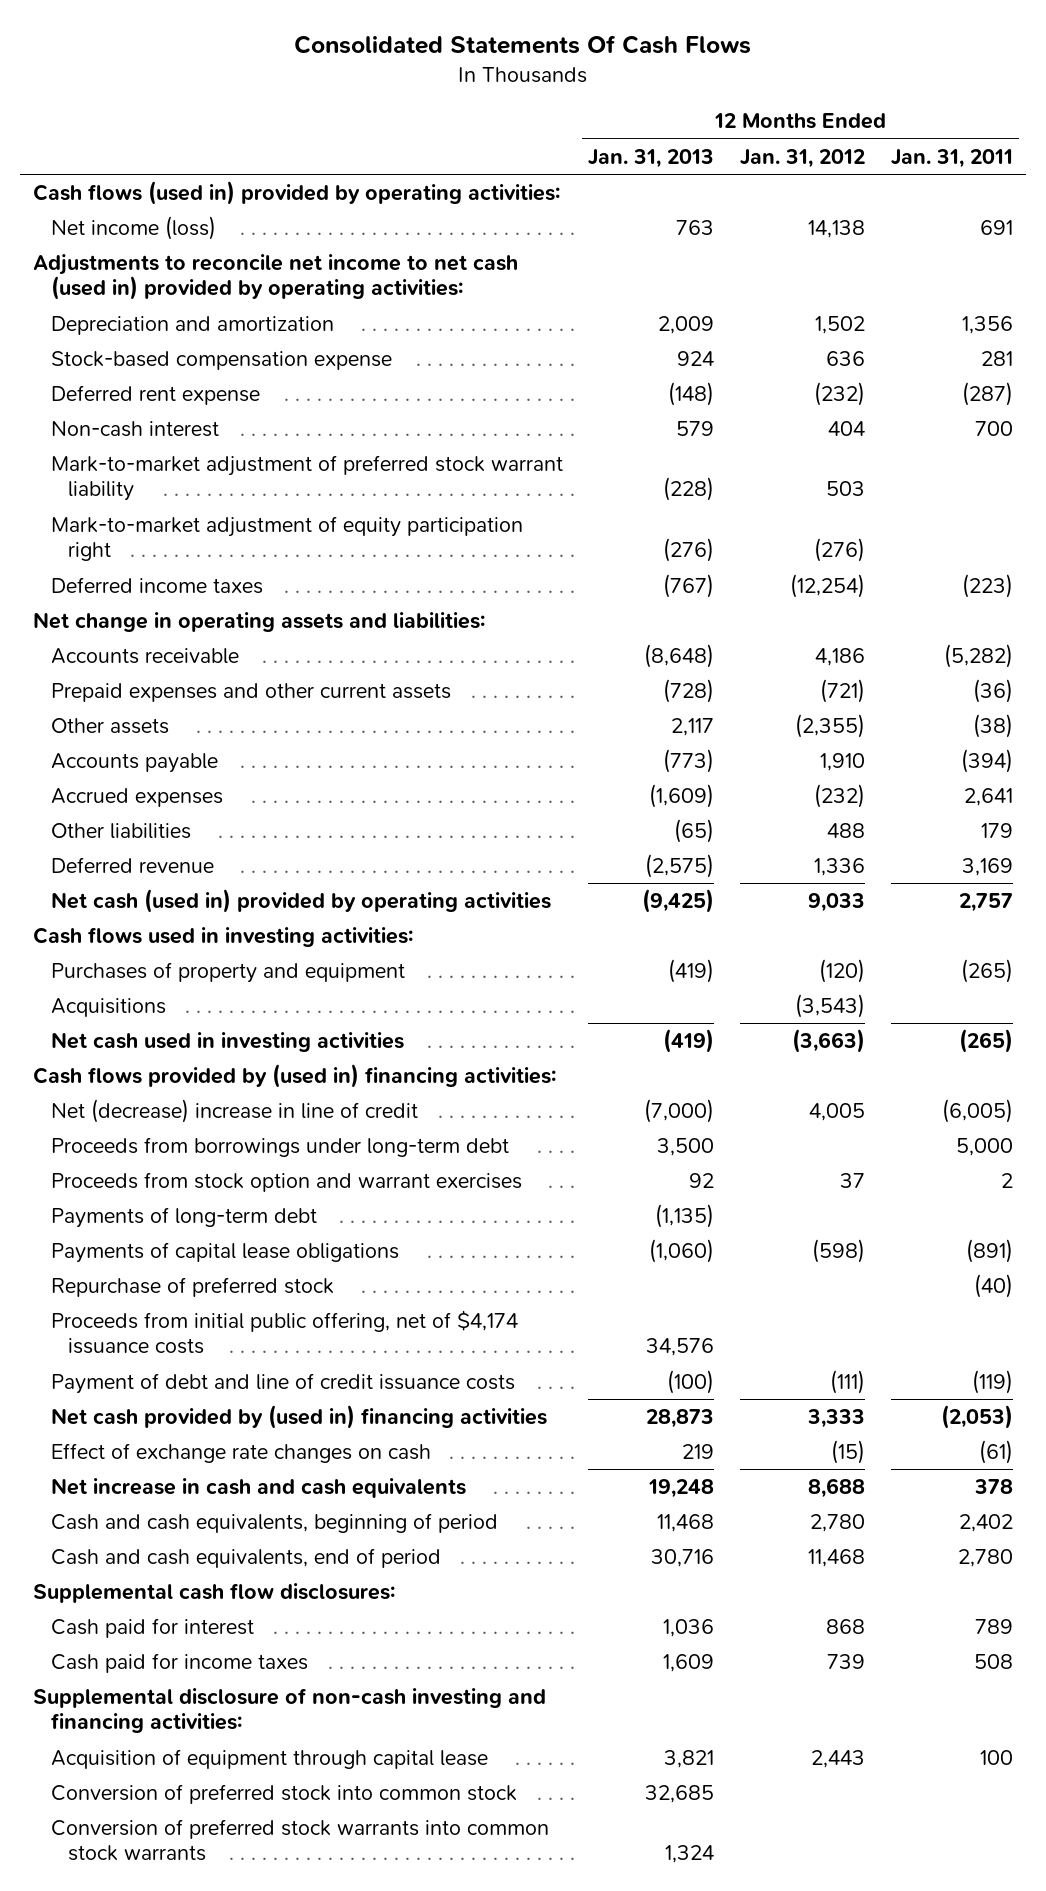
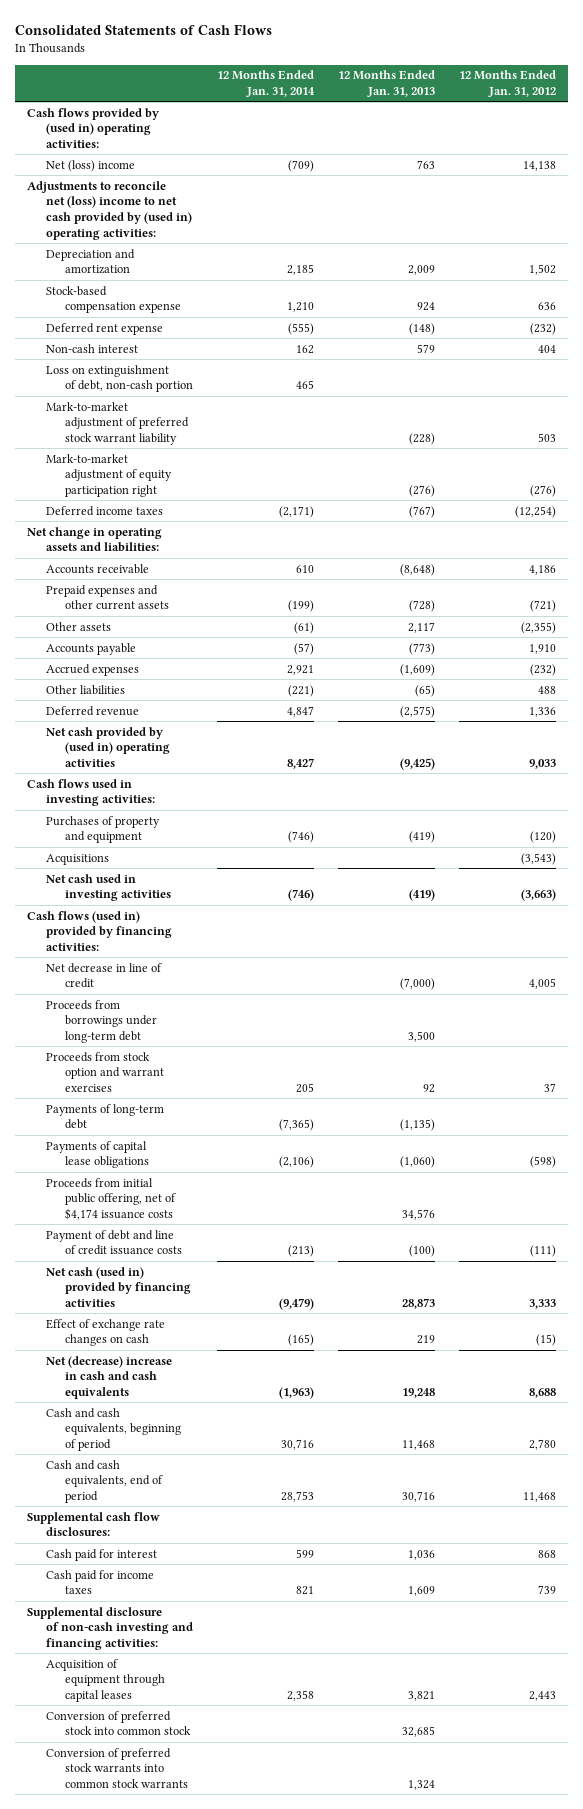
[293,35,751,55] Consolidated Statements Of Cash Flows -> [15,24,273,36] Consolidated Statements of Cash Flows
[890,148,1013,168] Jan. 31, 2011 -> none
none -> [217,70,316,97] 12 Months Ended Jan. 31, 2014
[32,180,560,205] Cash flows (used in) provided by operating activities: -> [27,107,160,149] Cash flows provided by (used in) operating activities:
[50,215,216,240] Net income (loss) -> [46,159,136,172] Net (loss) income
[32,253,518,301] Adjustments to reconcile net income to net cash (used in) provided by operating activities: -> [27,180,193,240] Adjustments to reconcile net (loss) income to net cash provided by (used in) operating activities:
none -> [46,364,194,393] Loss on extinguishment of debt, non-cash portion
[50,888,551,913] Net cash (used in) provided by operating activities -> [46,726,171,768] Net cash provided by (used in) operating activities
[32,1063,556,1088] Cash flows provided by (used in) financing activities: -> [27,910,173,952] Cash flows (used in) provided by financing activities:
[50,1098,418,1123] Net (decrease) increase in line of credit -> [46,962,163,989] Net decrease in line of credit
[50,1276,334,1297] Repurchase of preferred stock -> none
[50,1404,547,1429] Net cash provided by (used in) financing activities -> [46,1266,192,1308] Net cash (used in) provided by financing activities
[50,1477,466,1498] Net increase in cash and cash equivalents -> [46,1355,173,1400] Net (decrease) increase in cash and cash equivalents
[50,1748,488,1769] Acquisition of equipment through capital lease -> [46,1658,166,1703] Acquisition of equipment through capital leases

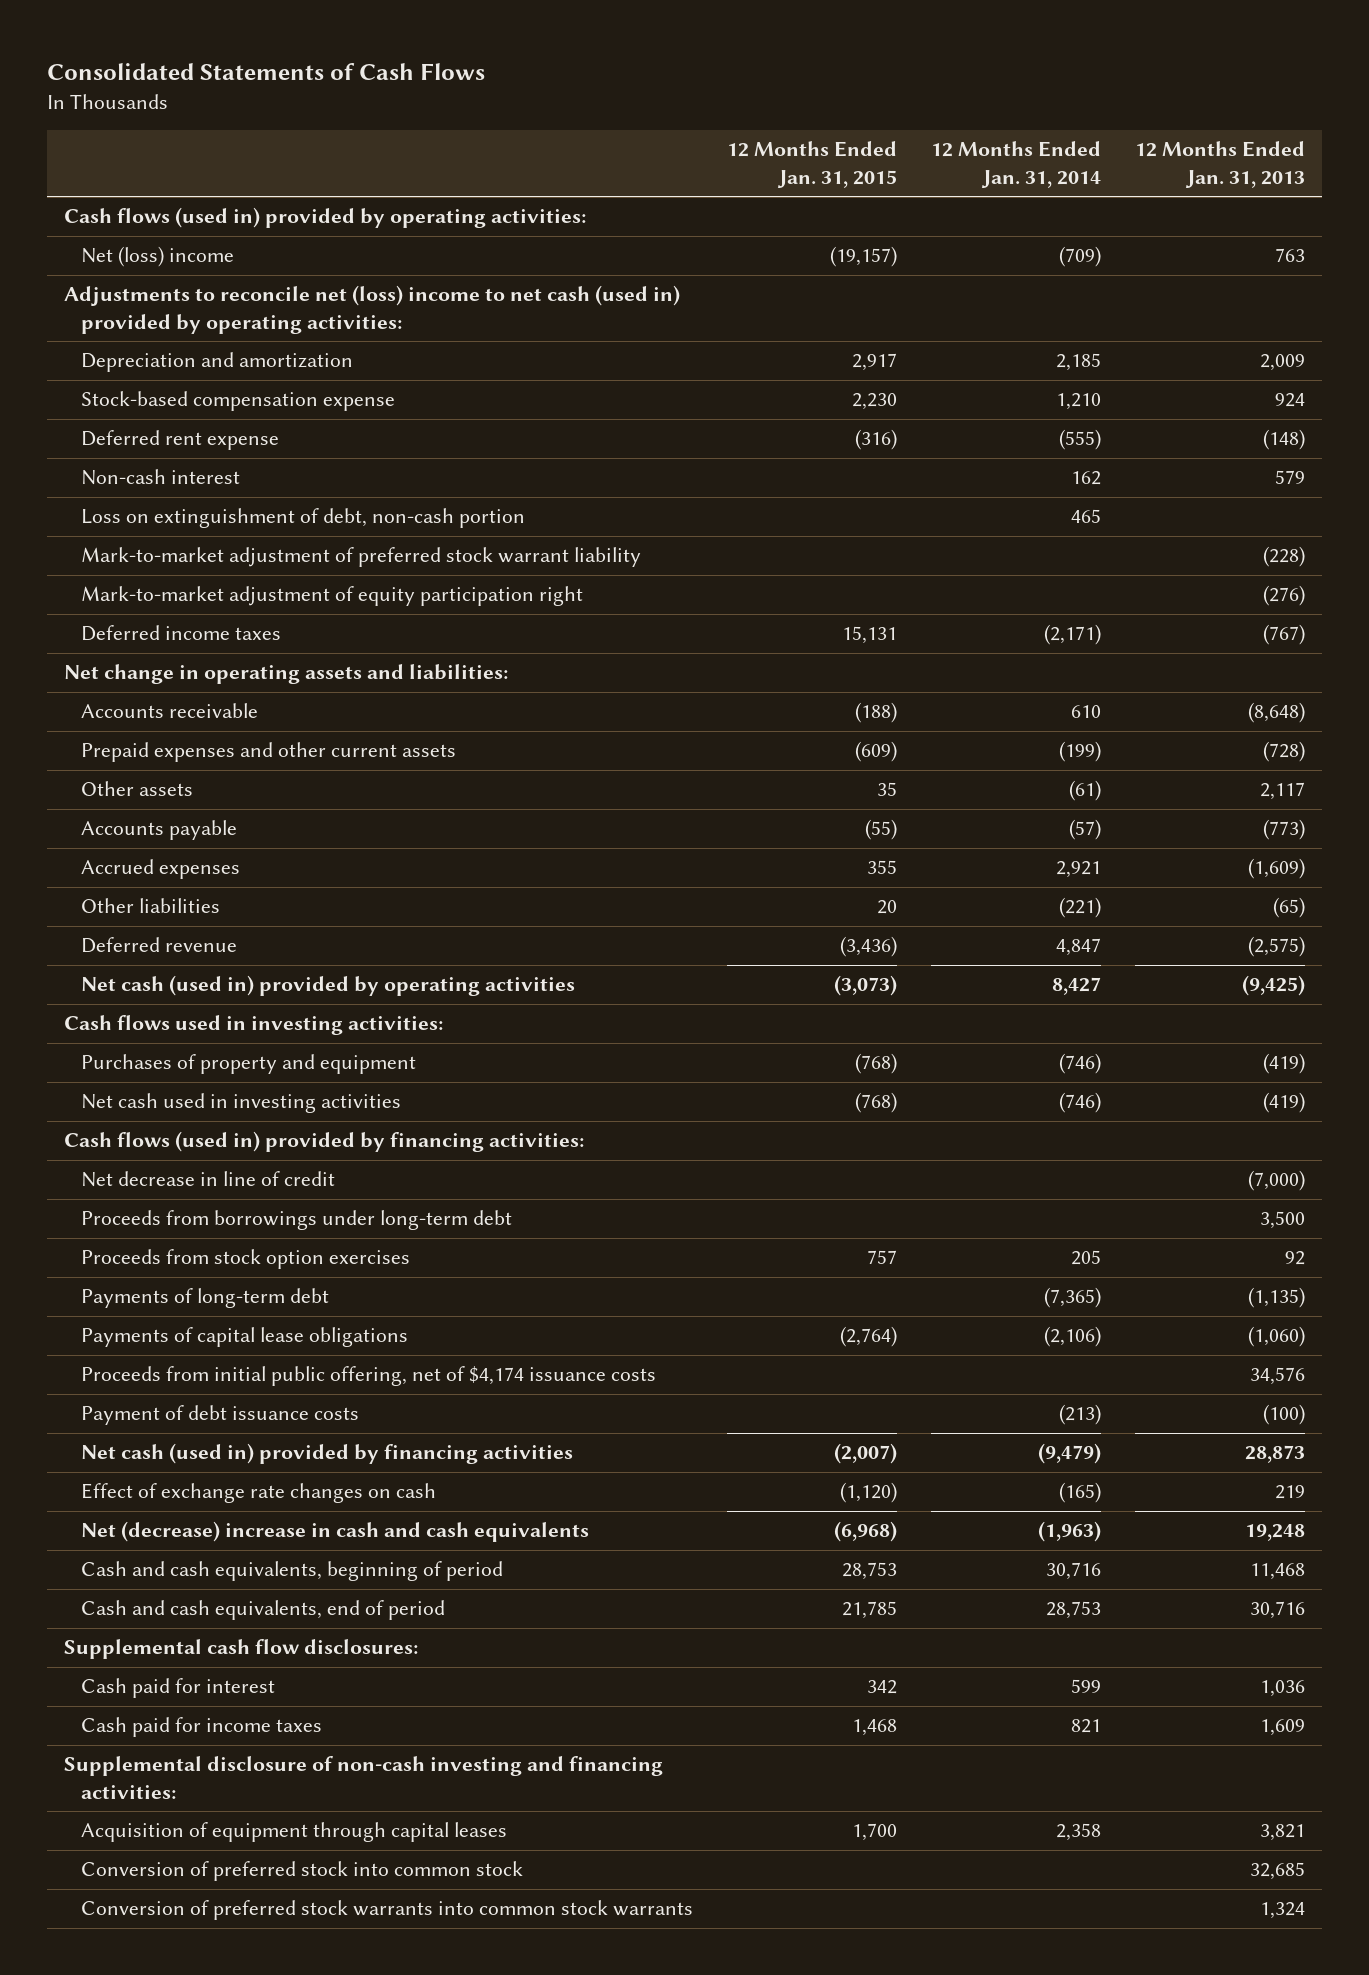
[458,70,556,97] 12 Months Ended Jan. 31, 2012 -> none
none -> [727,141,898,188] 12 Months Ended Jan. 31, 2015
[27,107,160,149] Cash flows provided by (used in) operating activities: -> [63,207,586,229] Cash flows (used in) provided by operating activities:
[27,180,193,240] Adjustments to reconcile net (loss) income to net cash provided by (used in) operating activities: -> [63,285,680,334] Adjustments to reconcile net (loss) income to net cash (used in) provided by operating activities:
[46,726,171,768] Net cash provided by (used in) operating activities -> [81,975,576,997] Net cash (used in) provided by operating activities
[46,853,110,865] Acquisitions -> none
[46,1051,165,1093] Proceeds from stock option and warrant exercises -> [81,1249,411,1270] Proceeds from stock option exercises
[46,1229,183,1256] Payment of debt and line of credit issuance costs -> [81,1405,360,1426] Payment of debt issuance costs

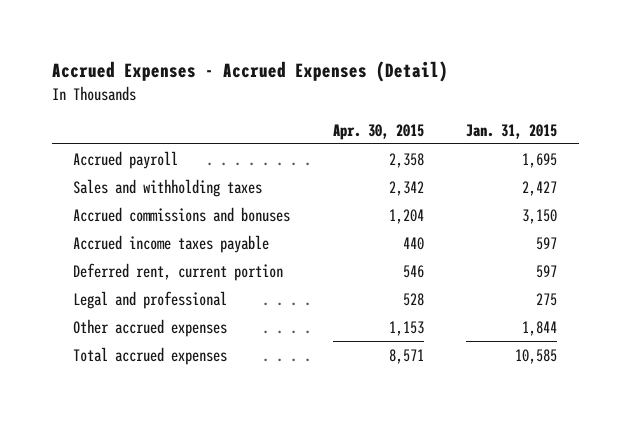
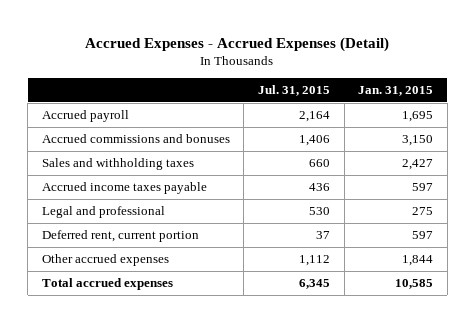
[332,123,424,140] Apr. 30, 2015 -> none
none -> [257,85,330,97] Jul. 31, 2015
[73,178,263,197] Sales and withholding taxes -> [41,158,194,171] Sales and withholding taxes
[73,262,284,281] Deferred rent, current portion -> [41,230,199,243] Deferred rent, current portion

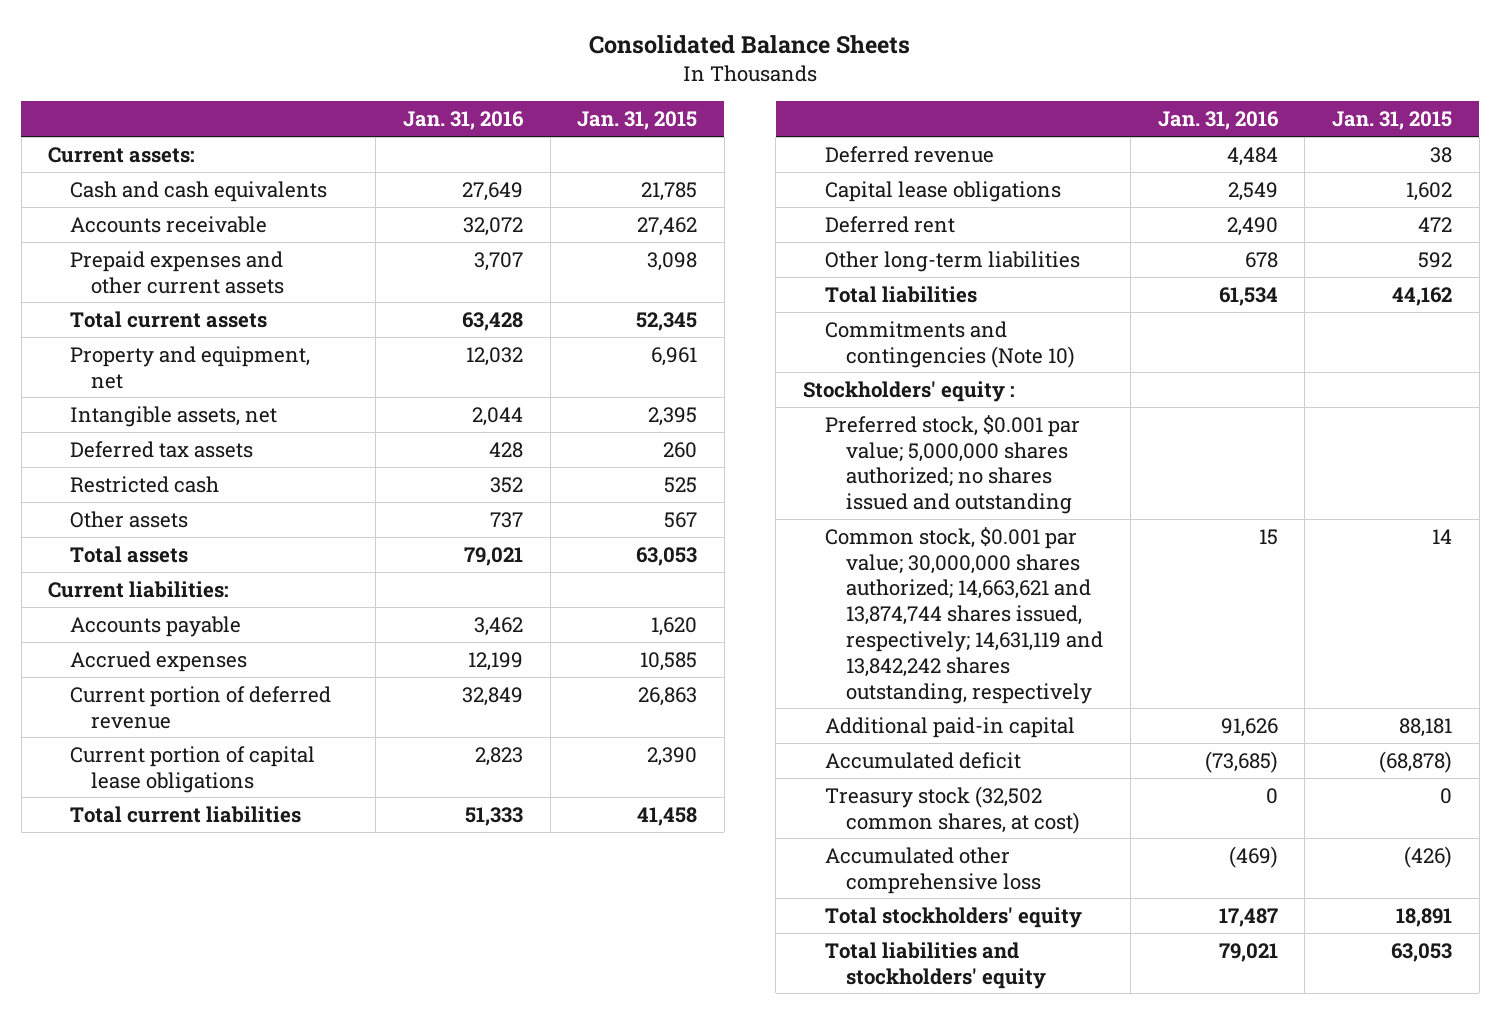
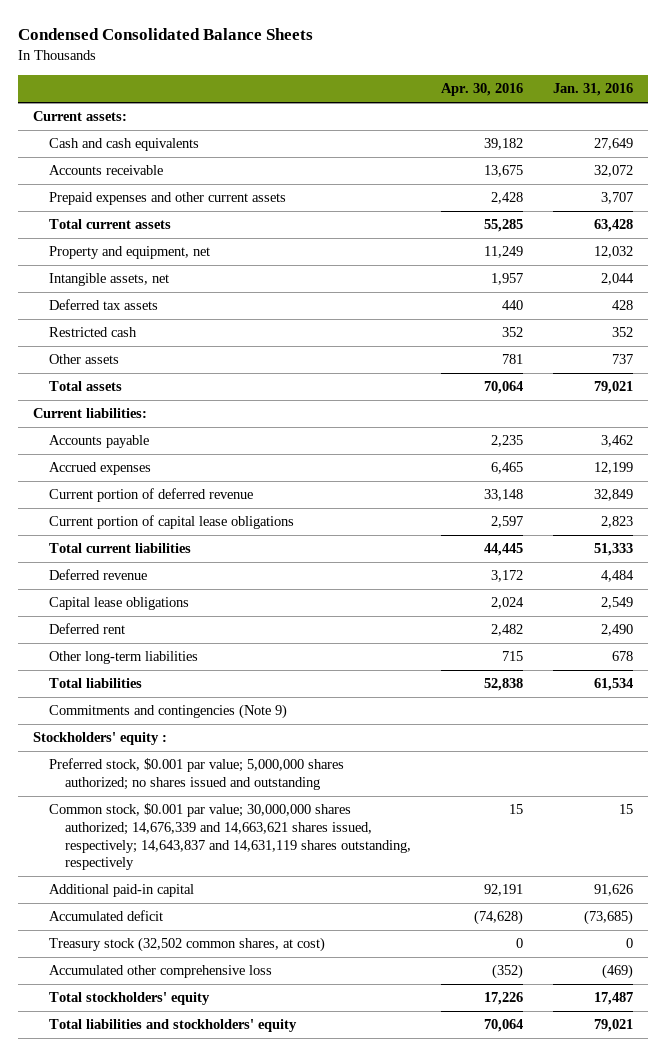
[589,35,911,55] Consolidated Balance Sheets -> [17,28,313,41] Condensed Consolidated Balance Sheets
[577,111,698,131] Jan. 31, 2015 -> none
none -> [441,83,524,97] Apr. 30, 2016
[824,320,1076,368] Commitments and contingencies (Note 10) -> [48,704,287,720] Commitments and contingencies (Note 9)
[824,526,1104,704] Common stock, $0.001 par value; 30,000,000 shares authorized; 14,663,621 and 13,874,744 shares issued, respectively; 14,631,119 and 13,842,242 shares outstanding, respectively -> [48,803,412,871] Common stock, $0.001 par value; 30,000,000 shares authorized; 14,676,339 and 14,663,621 shares issued, respectively; 14,643,837 and 14,631,119 shares outstanding, respectively

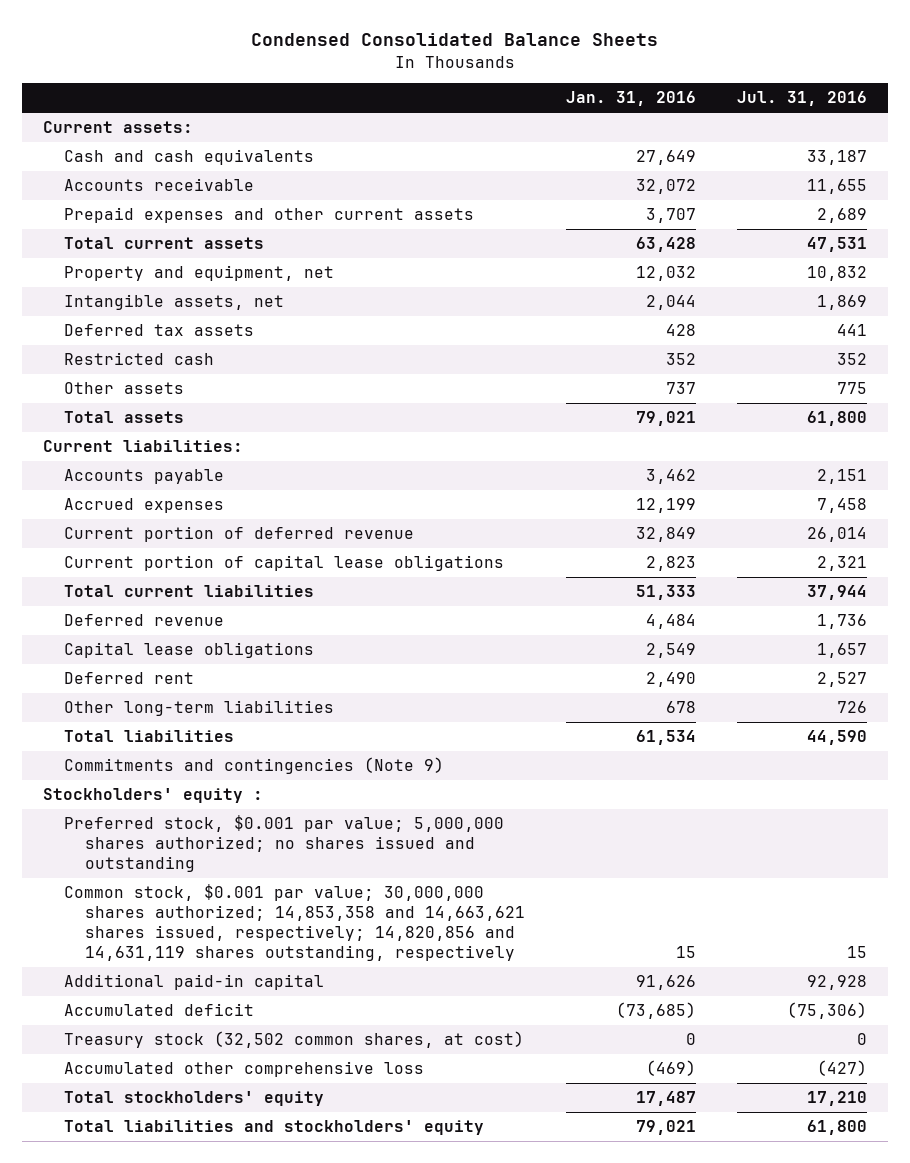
[441,83,524,97] Apr. 30, 2016 -> none
none -> [737,91,868,107] Jul. 31, 2016
[48,803,412,871] Common stock, $0.001 par value; 30,000,000 shares authorized; 14,676,339 and 14,663,621 shares issued, respectively; 14,643,837 and 14,631,119 shares outstanding, respectively -> [63,884,525,961] Common stock, $0.001 par value; 30,000,000 shares authorized; 14,853,358 and 14,663,621 shares issued, respectively; 14,820,856 and 14,631,119 shares outstanding, respectively

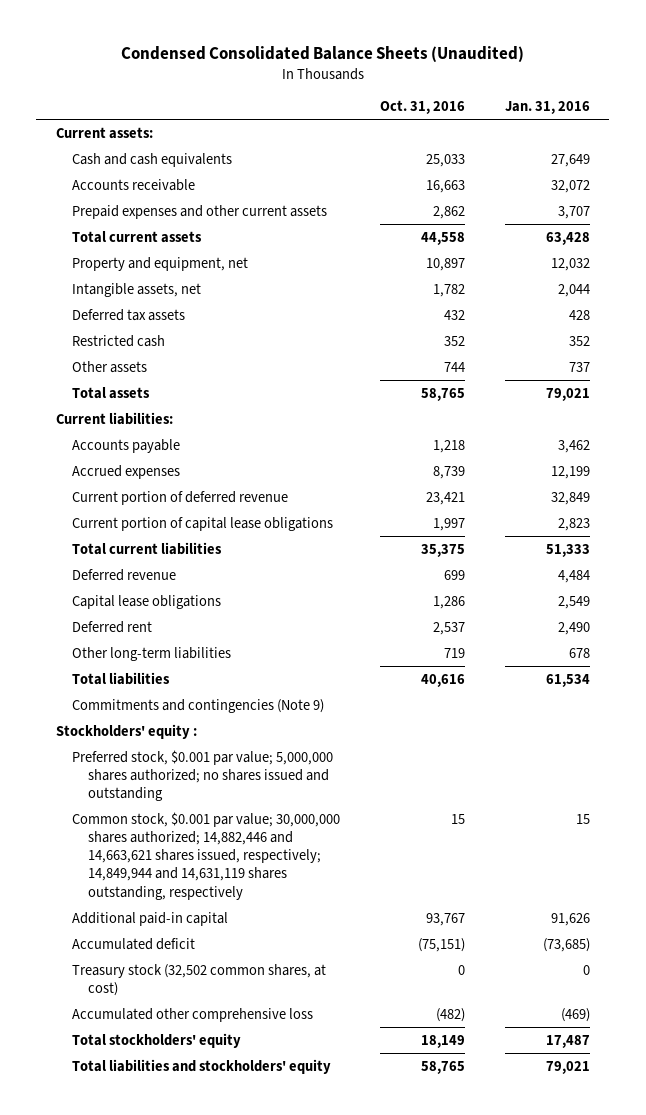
[250,33,658,47] Condensed Consolidated Balance Sheets -> [120,45,524,62] Condensed Consolidated Balance Sheets (Unaudited)
[737,91,868,107] Jul. 31, 2016 -> none
none -> [379,100,465,115] Oct. 31, 2016
[63,884,525,961] Common stock, $0.001 par value; 30,000,000 shares authorized; 14,853,358 and 14,663,621 shares issued, respectively; 14,820,856 and 14,631,119 shares outstanding, respectively -> [72,811,341,900] Common stock, $0.001 par value; 30,000,000 shares authorized; 14,882,446 and 14,663,621 shares issued, respectively; 14,849,944 and 14,631,119 shares outstanding, respectively

